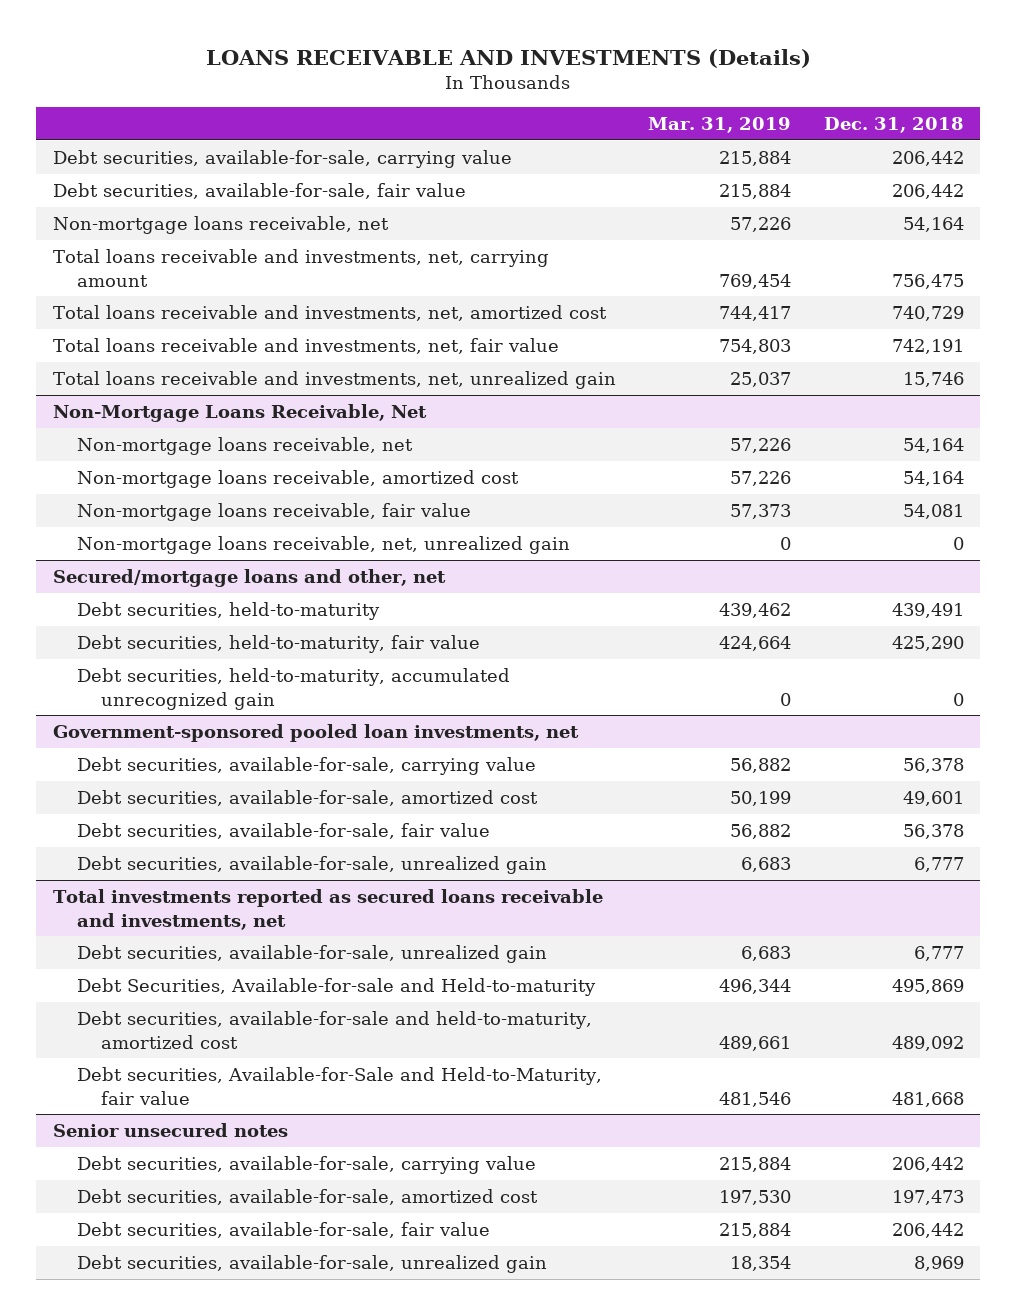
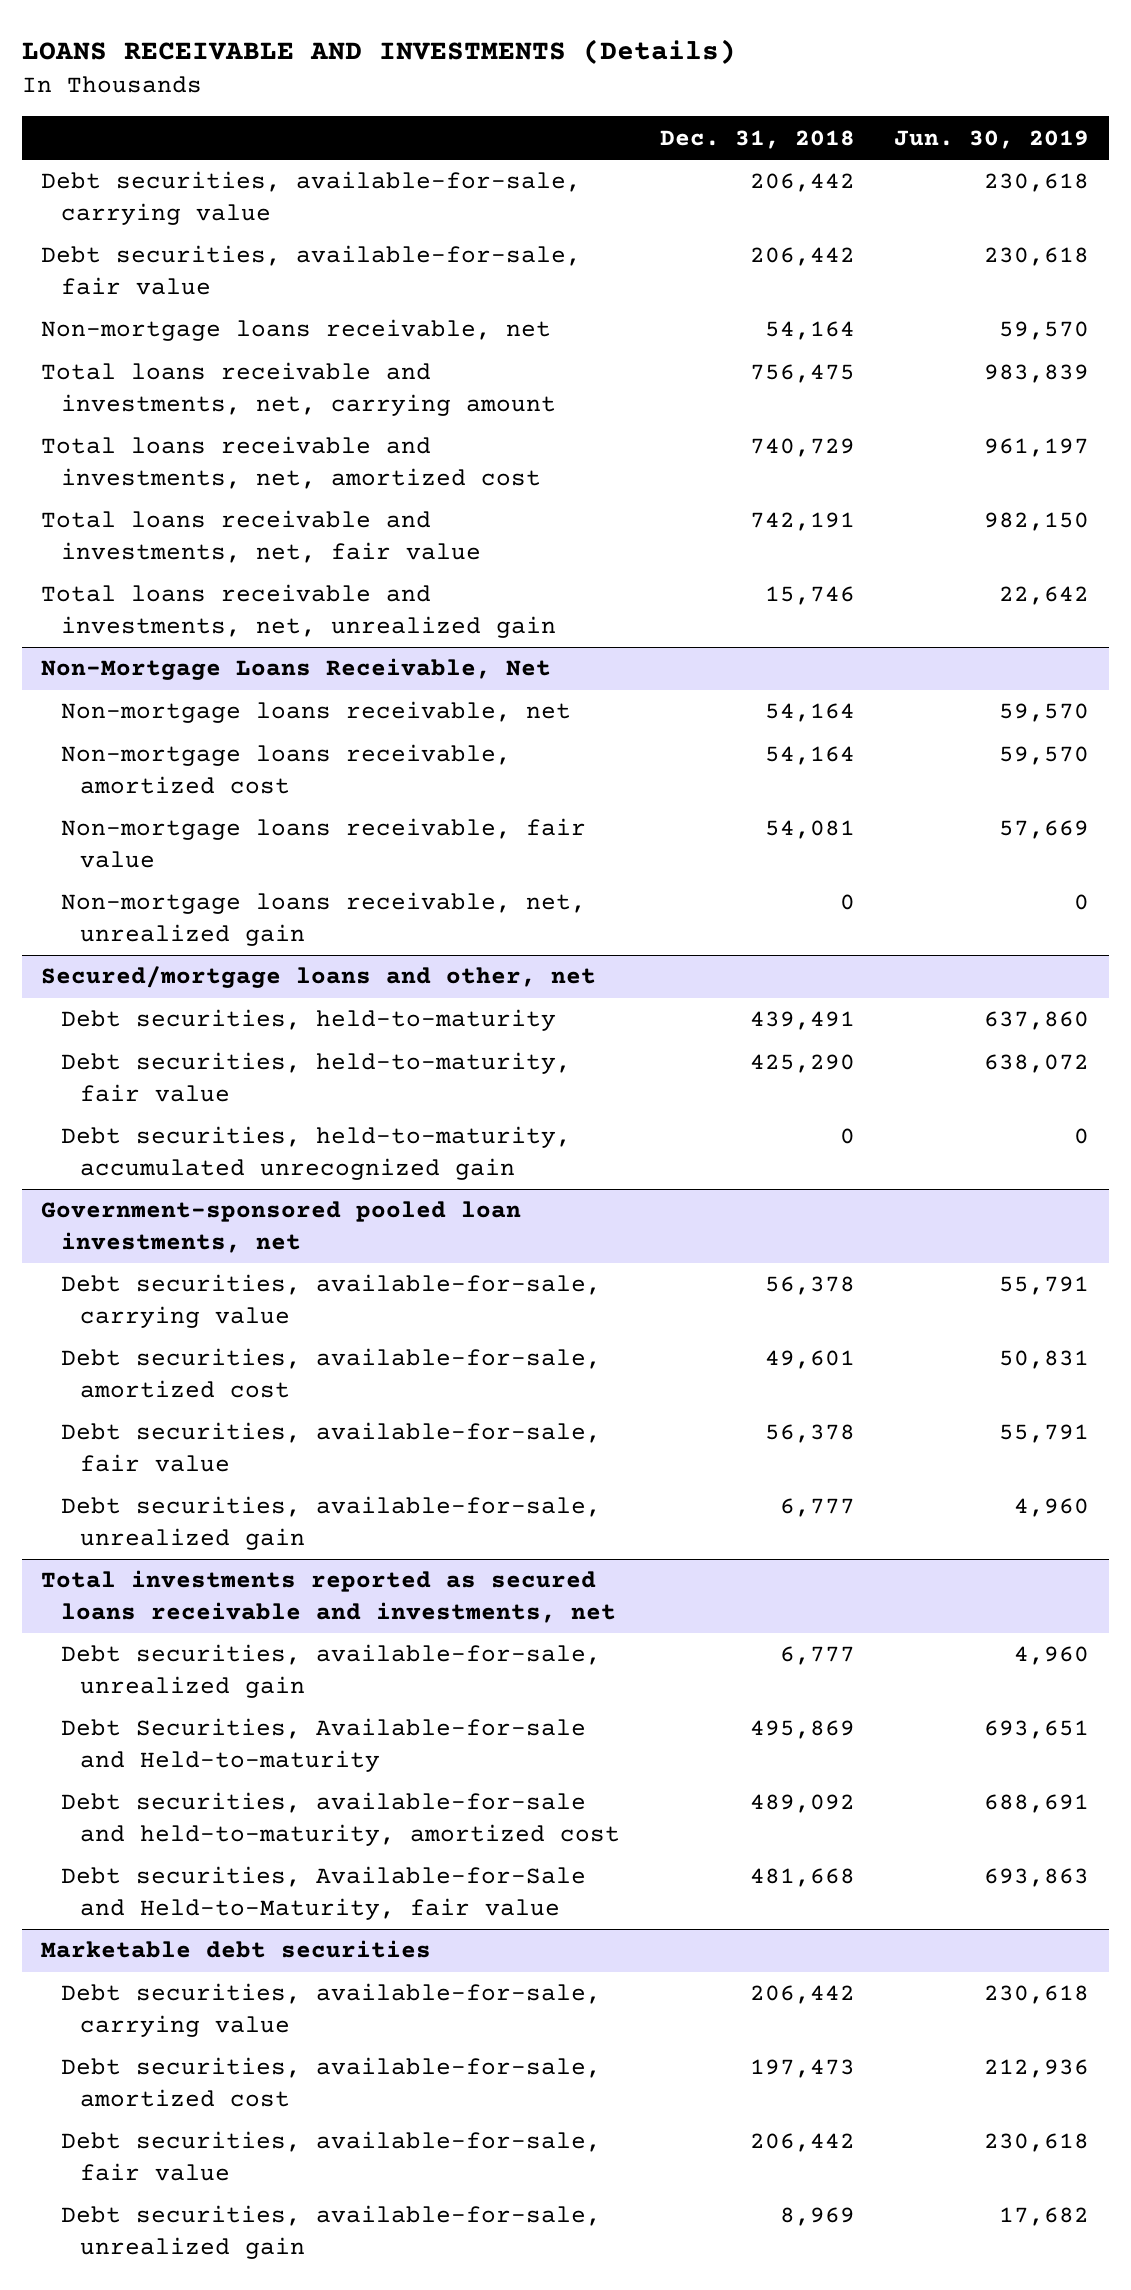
[648,117,792,134] Mar. 31, 2019 -> none
none -> [894,129,1090,149] Jun. 30, 2019
[52,1122,288,1137] Senior unsecured notes -> [41,1940,432,1959] Marketable debt securities

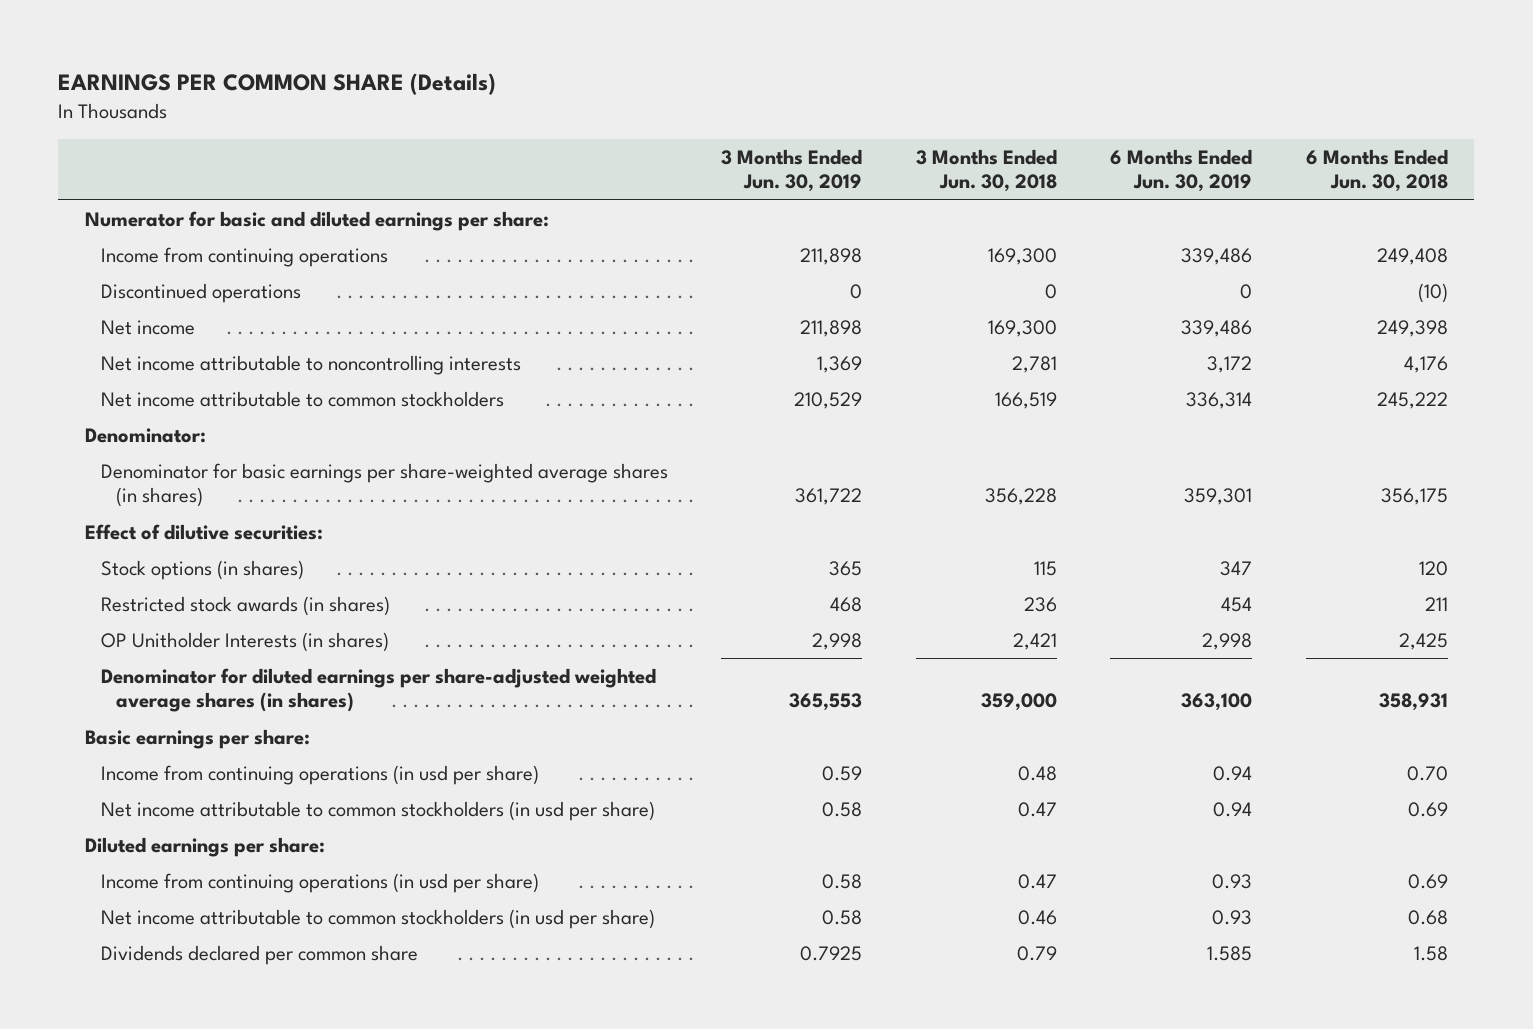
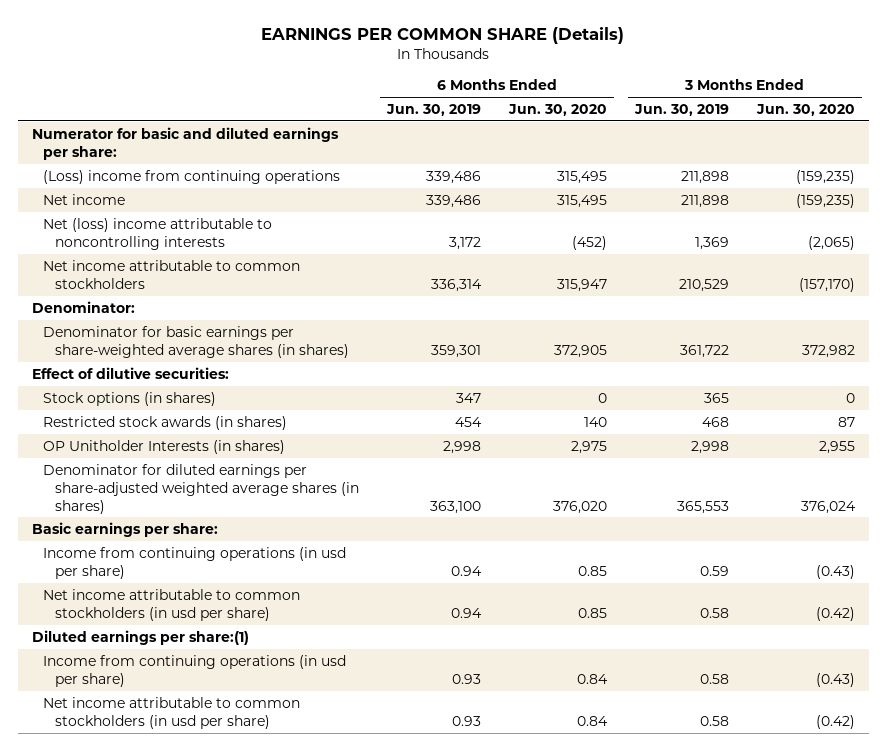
[915,148,1057,193] 3 Months Ended Jun. 30, 2018 -> none
[1305,148,1448,193] 6 Months Ended Jun. 30, 2018 -> none
none -> [507,103,607,116] Jun. 30, 2020
none -> [755,103,855,116] Jun. 30, 2020
[100,282,301,303] Discontinued operations -> none
[100,246,388,267] Income from continuing operations -> [43,169,341,184] (Loss) income from continuing operations
[100,354,521,375] Net income attributable to noncontrolling interests -> [43,217,273,250] Net (loss) income attributable to noncontrolling interests
[85,836,326,857] Diluted earnings per share: -> [32,629,250,645] Diluted earnings per share:(1)
[100,944,418,965] Dividends declared per common share -> none

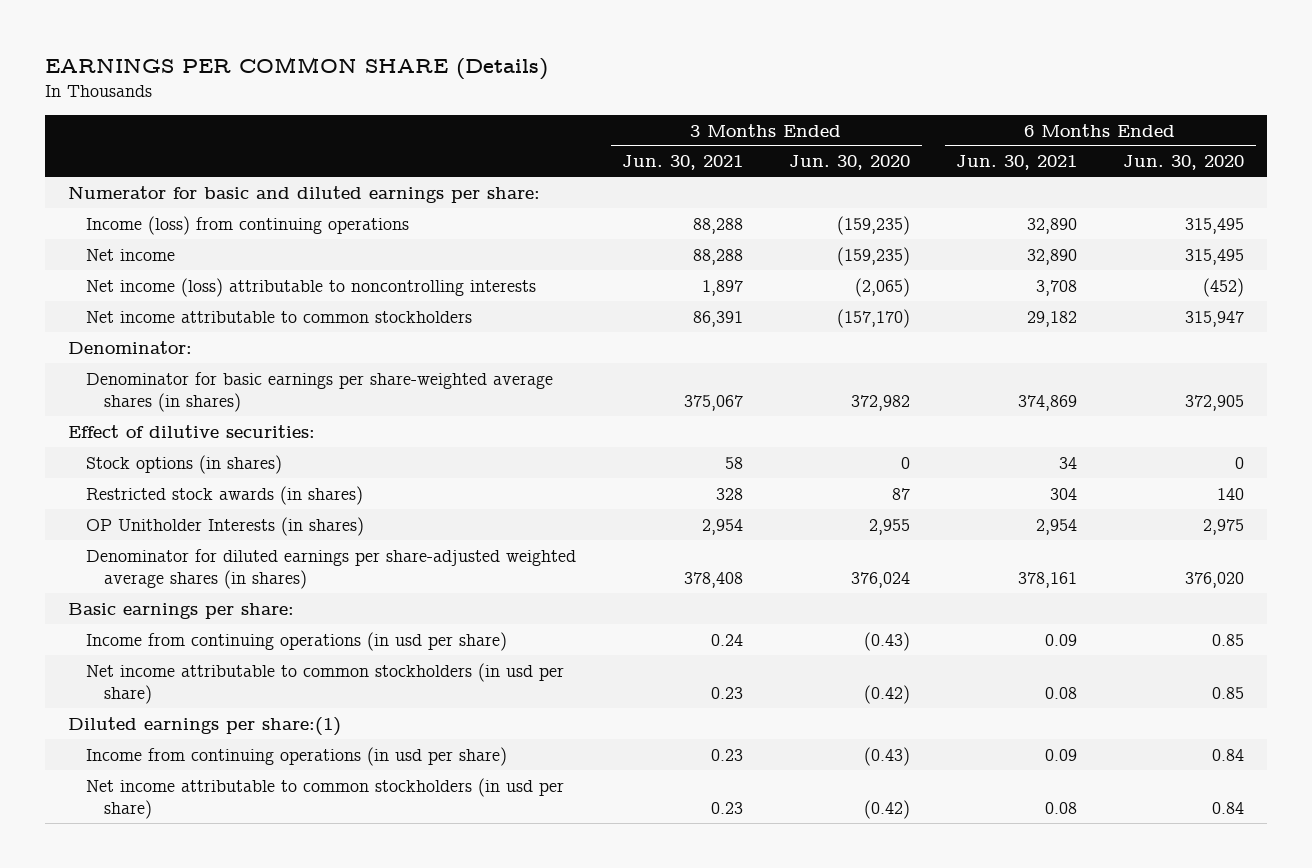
[385,103,481,116] Jun. 30, 2019 -> none
[633,103,729,116] Jun. 30, 2019 -> none
none -> [622,155,744,171] Jun. 30, 2021
none -> [956,155,1078,171] Jun. 30, 2021
[43,169,341,184] (Loss) income from continuing operations -> [86,215,410,235] Income (loss) from continuing operations
[43,217,273,250] Net (loss) income attributable to noncontrolling interests -> [86,277,537,297] Net income (loss) attributable to noncontrolling interests

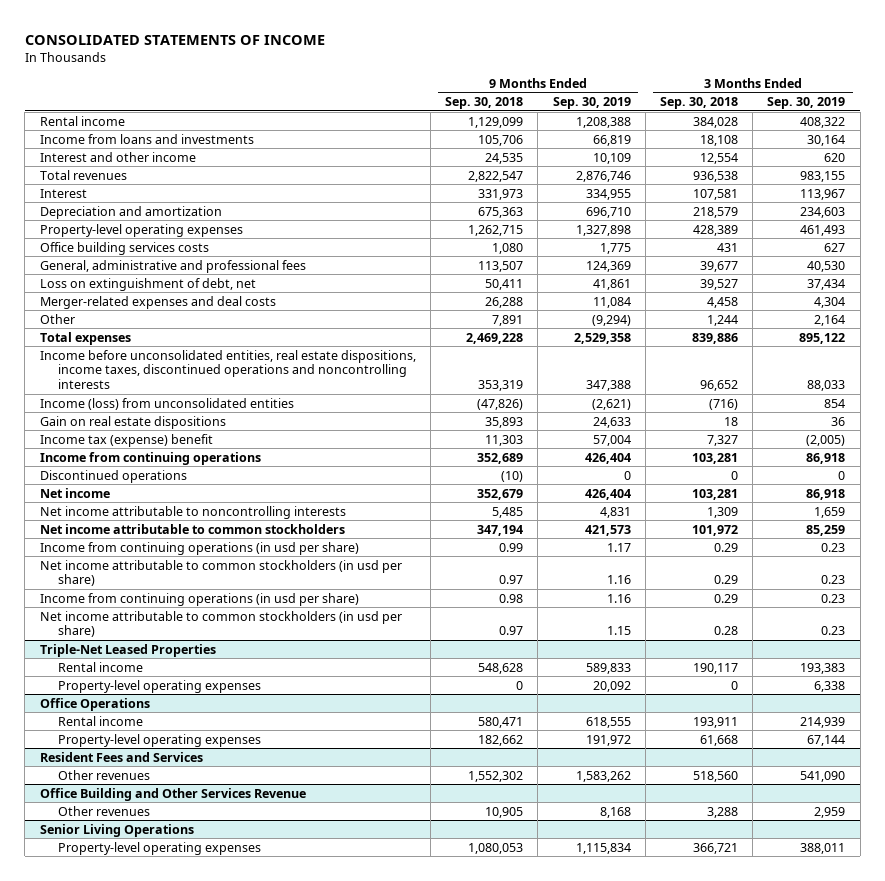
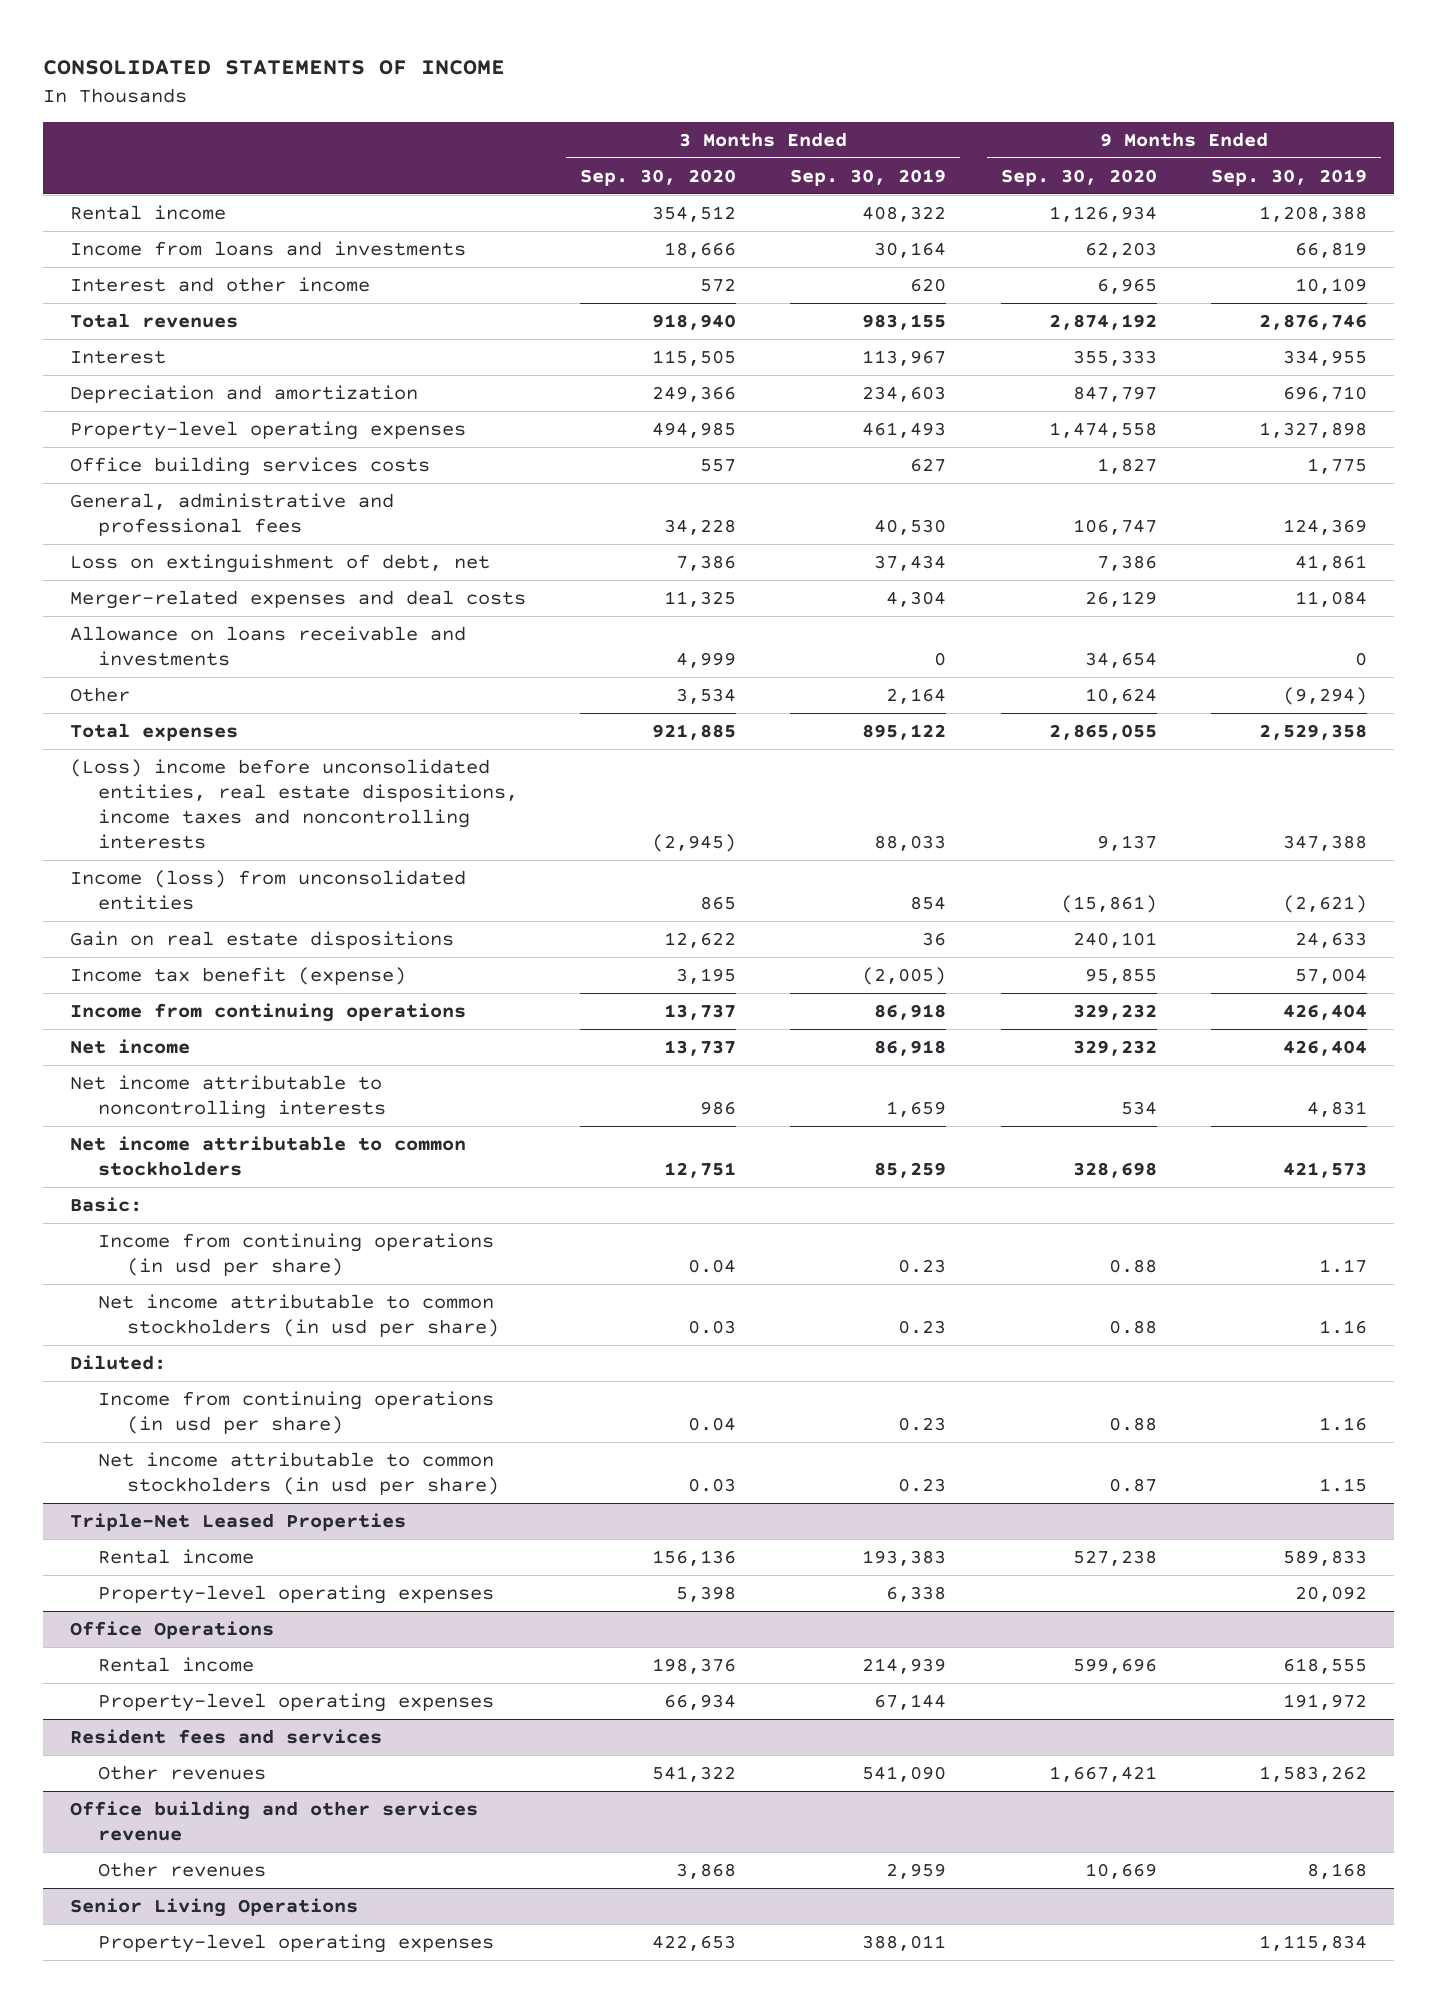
[445,97,524,110] Sep. 30, 2018 -> none
[660,97,739,110] Sep. 30, 2018 -> none
none -> [580,168,737,186] Sep. 30, 2020
none -> [1000,168,1157,186] Sep. 30, 2020
none -> [69,625,466,666] Allowance on loans receivable and investments
[39,349,416,389] Income before unconsolidated entities, real estate dispositions, income taxes, discontinued operations and noncontrolling interests -> [69,758,519,849] (Loss) income before unconsolidated entities, real estate dispositions, income taxes and noncontrolling interests
[39,433,213,447] Income tax (expense) benefit -> [69,966,406,985] Income tax benefit (expense)
[39,469,187,483] Discontinued operations -> none
none -> [69,1196,142,1212] Basic:
none -> [69,1354,166,1370] Diluted:
[39,751,203,762] Resident Fees and Services -> [69,1728,382,1744] Resident fees and services
[39,787,306,801] Office Building and Other Services Revenue -> [69,1800,478,1841] Office building and other services revenue

